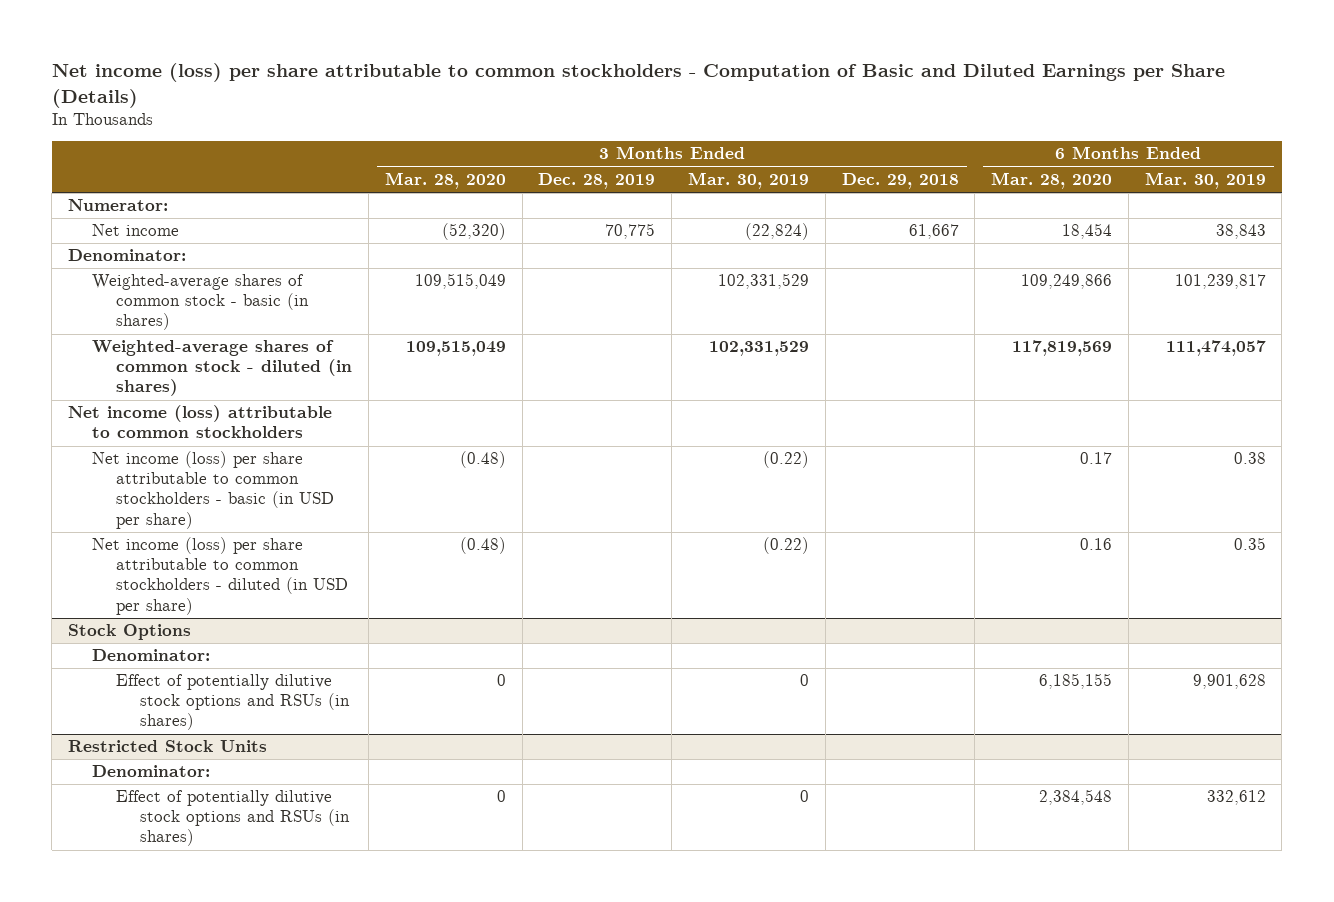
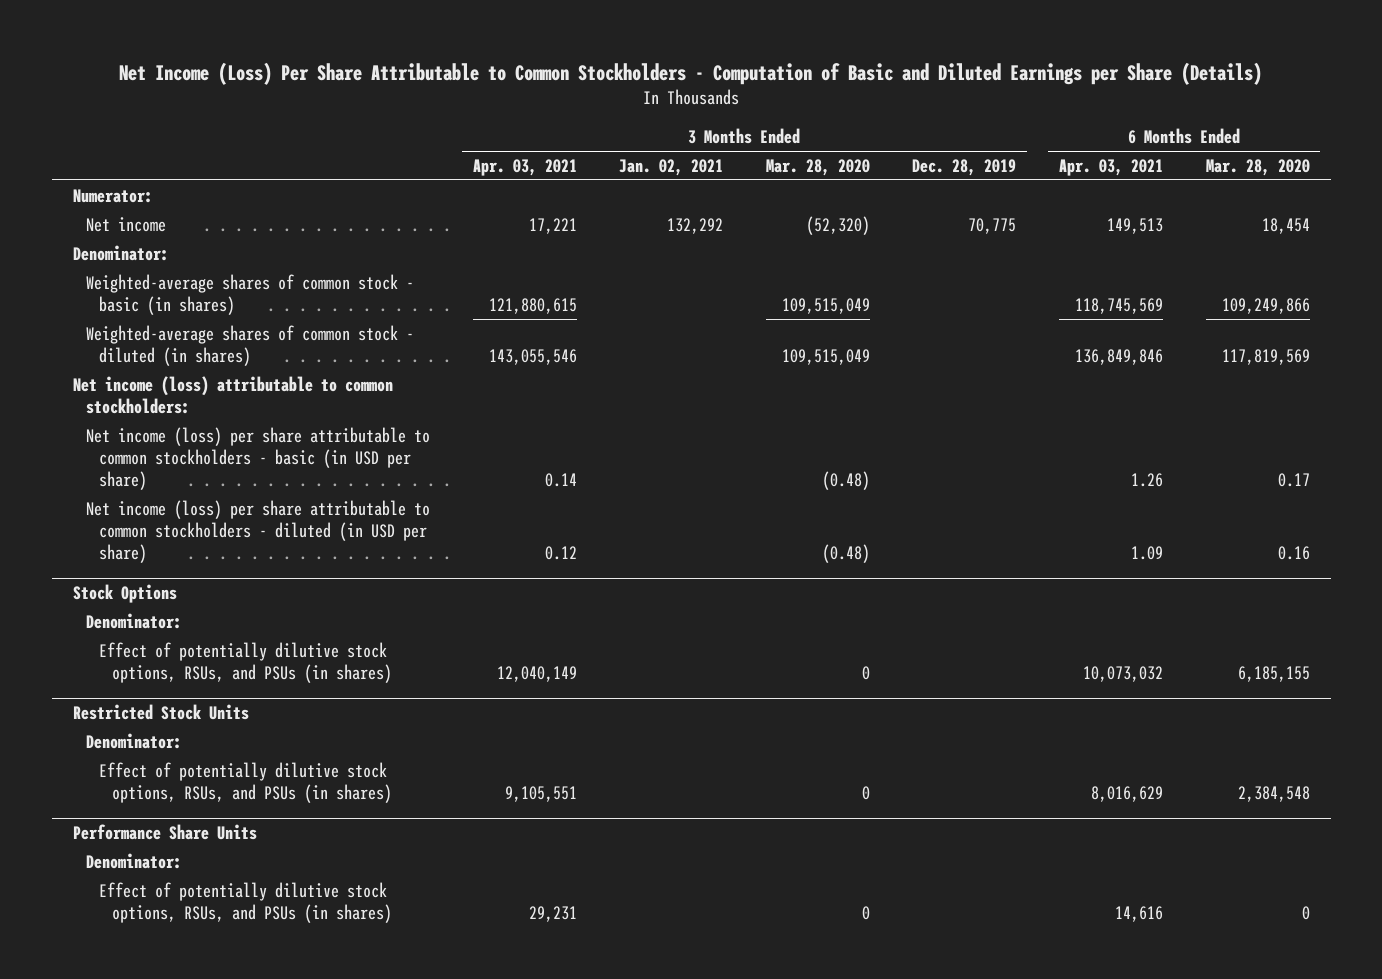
[51,63,1225,108] Net income (loss) per share attributable to common stockholders - Computation of Basic and Diluted Earnings per Share (Details) -> [119,61,1263,85] Net Income (Loss) Per Share Attributable to Common Stockholders - Computation of Basic and Diluted Earnings per Share (Details)
[687,171,809,189] Mar. 30, 2019 -> none
[841,172,959,189] Dec. 29, 2018 -> none
[1144,171,1266,189] Mar. 30, 2019 -> none
none -> [472,158,577,176] Apr. 03, 2021
none -> [619,158,724,176] Jan. 02, 2021
none -> [1058,158,1163,176] Apr. 03, 2021
[68,405,333,439] Net income (loss) attributable to common stockholders -> [72,375,393,414] Net income (loss) attributable to common stockholders:
[116,674,351,731] Effect of potentially dilutive stock options and RSUs (in shares) -> [99,641,393,683] Effect of potentially dilutive stock options, RSUs, and PSUs (in shares)
[116,790,351,847] Effect of potentially dilutive stock options and RSUs (in shares) -> [99,761,393,803] Effect of potentially dilutive stock options, RSUs, and PSUs (in shares)
none -> [72,823,257,840] Performance Share Units
none -> [86,852,183,869] Denominator:
none -> [99,881,393,923] Effect of potentially dilutive stock options, RSUs, and PSUs (in shares)

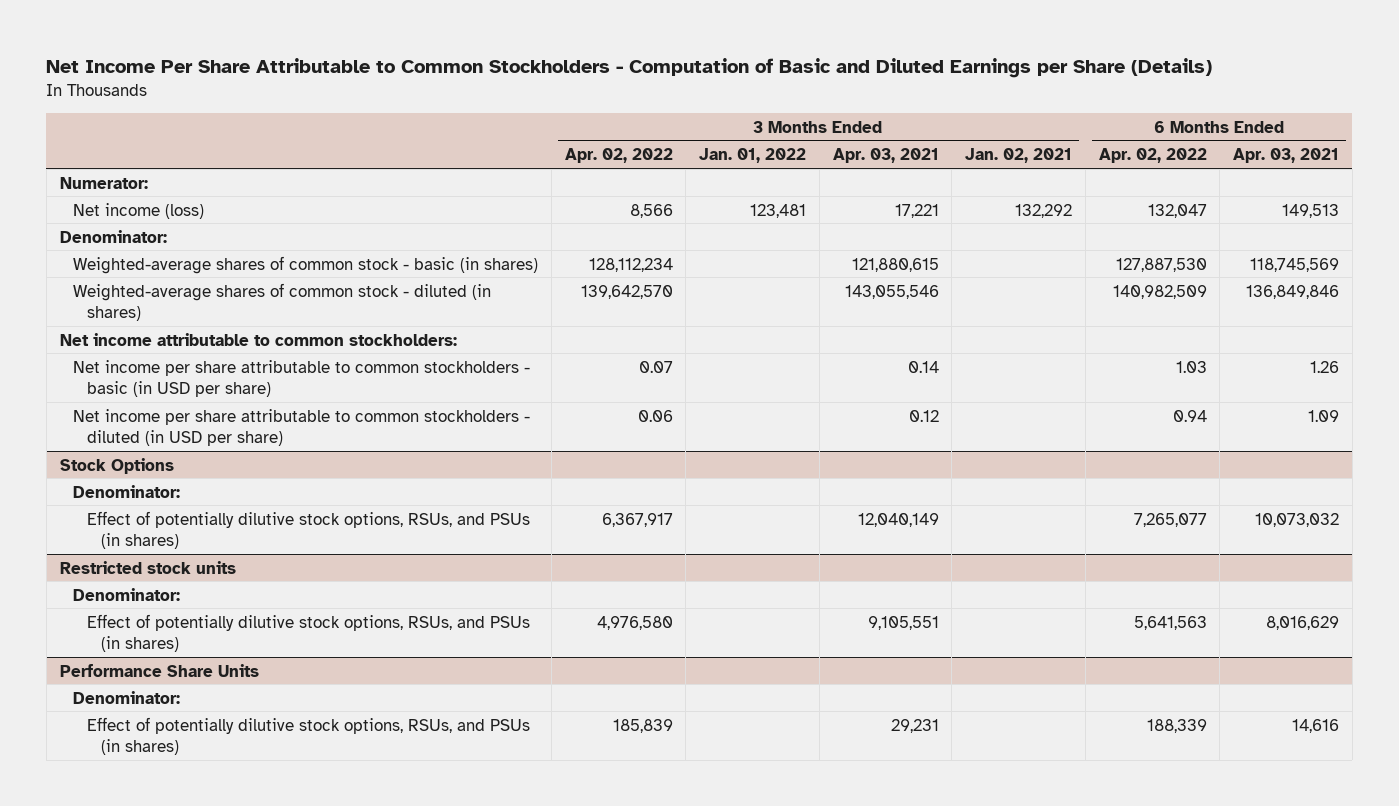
[119,61,1263,85] Net Income (Loss) Per Share Attributable to Common Stockholders - Computation of Basic and Diluted Earnings per Share (Details) -> [46,58,1213,79] Net Income Per Share Attributable to Common Stockholders - Computation of Basic and Diluted Earnings per Share (Details)
[765,158,870,176] Mar. 28, 2020 -> none
[912,158,1017,176] Dec. 28, 2019 -> none
[1205,158,1310,176] Mar. 28, 2020 -> none
none -> [564,148,673,164] Apr. 02, 2022
none -> [699,148,807,164] Jan. 01, 2022
none -> [1098,148,1207,164] Apr. 02, 2022
[86,216,167,232] Net income -> [73,202,205,219] Net income (loss)
[72,375,393,414] Net income (loss) attributable to common stockholders: -> [59,332,457,346] Net income attributable to common stockholders:
[86,426,431,491] Net income (loss) per share attributable to common stockholders - basic (in USD per share) -> [73,359,531,398] Net income per share attributable to common stockholders - basic (in USD per share)
[86,499,431,564] Net income (loss) per share attributable to common stockholders - diluted (in USD per share) -> [73,408,531,447] Net income per share attributable to common stockholders - diluted (in USD per share)
[72,703,249,720] Restricted Stock Units -> [59,560,236,574] Restricted stock units

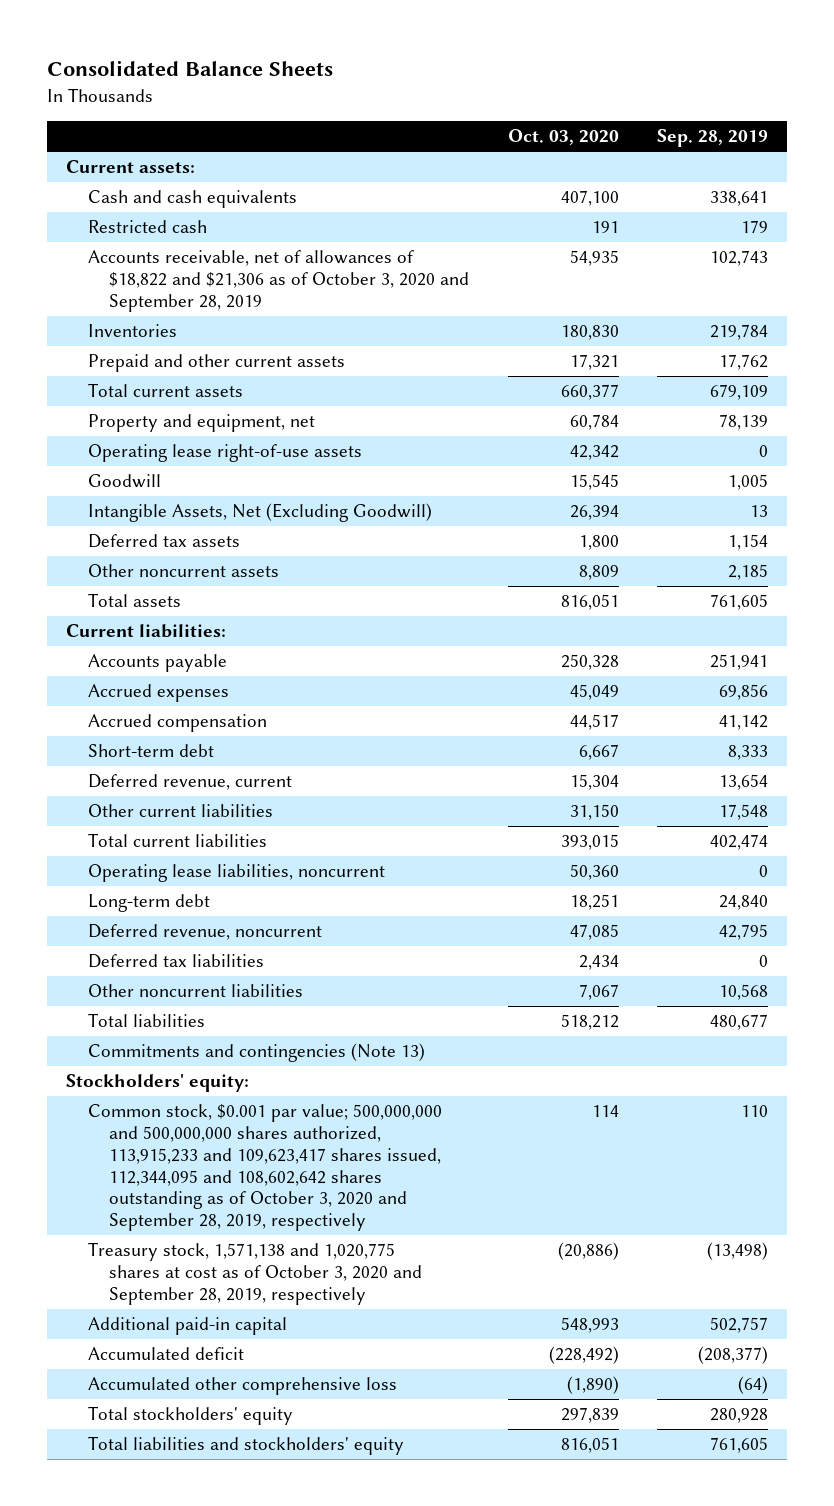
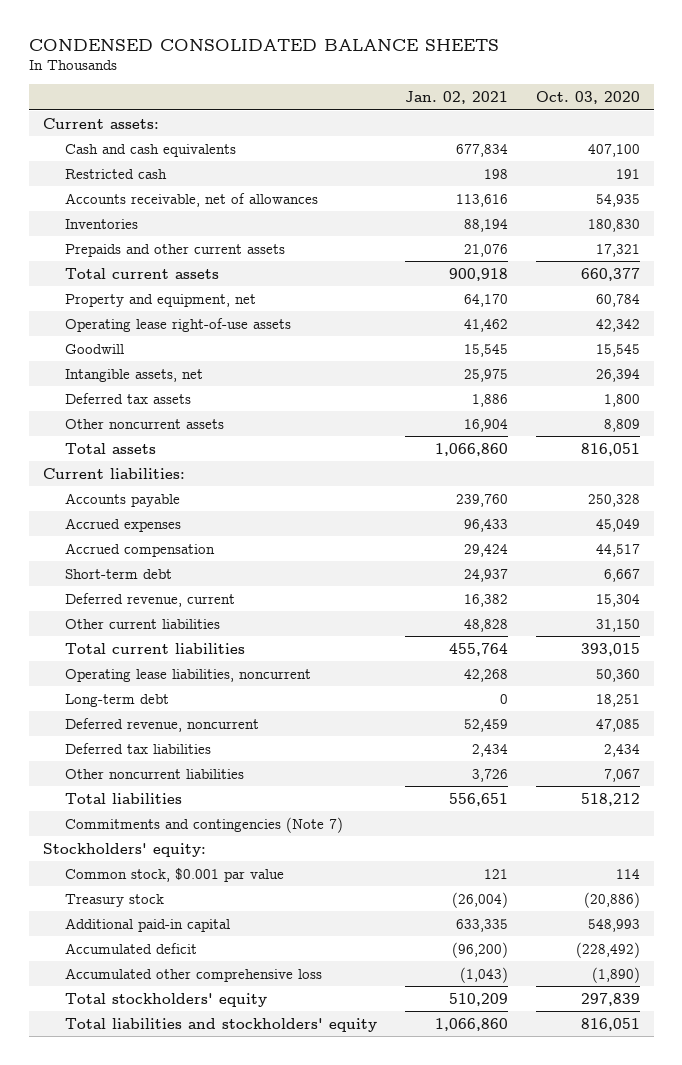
[47,60,334,77] Consolidated Balance Sheets -> [28,38,499,51] CONDENSED CONSOLIDATED BALANCE SHEETS
[656,129,768,148] Sep. 28, 2019 -> none
none -> [404,90,508,104] Jan. 02, 2021
[87,250,470,312] Accounts receivable, net of allowances of $18,822 and $21,306 as of October 3, 2020 and September 28, 2019 -> [64,192,318,207] Accounts receivable, net of allowances
[87,354,345,373] Prepaid and other current assets -> [64,243,285,257] Prepaids and other current assets
[87,503,432,523] Intangible Assets, Net (Excluding Goodwill) -> [64,368,203,382] Intangible assets, net
[87,1043,425,1063] Commitments and contingencies (Note 13) -> [64,816,343,833] Commitments and contingencies (Note 7)
[87,1104,442,1232] Common stock, $0.001 par value; 500,000,000 and 500,000,000 shares authorized, 113,915,233 and 109,623,417 shares issued, 112,344,095 and 108,602,642 shares outstanding as of October 3, 2020 and September 28, 2019, respectively -> [64,867,284,882] Common stock, $0.001 par value
[87,1242,423,1305] Treasury stock, 1,571,138 and 1,020,775 shares at cost as of October 3, 2020 and September 28, 2019, respectively -> [64,893,164,907] Treasury stock

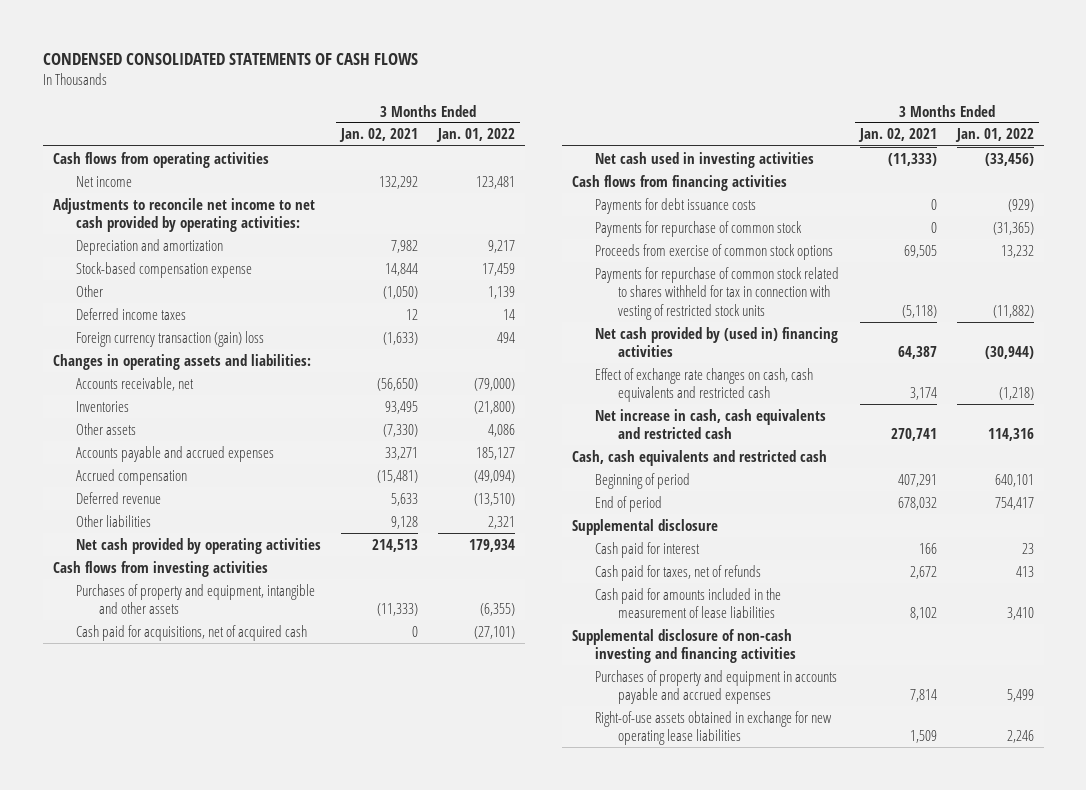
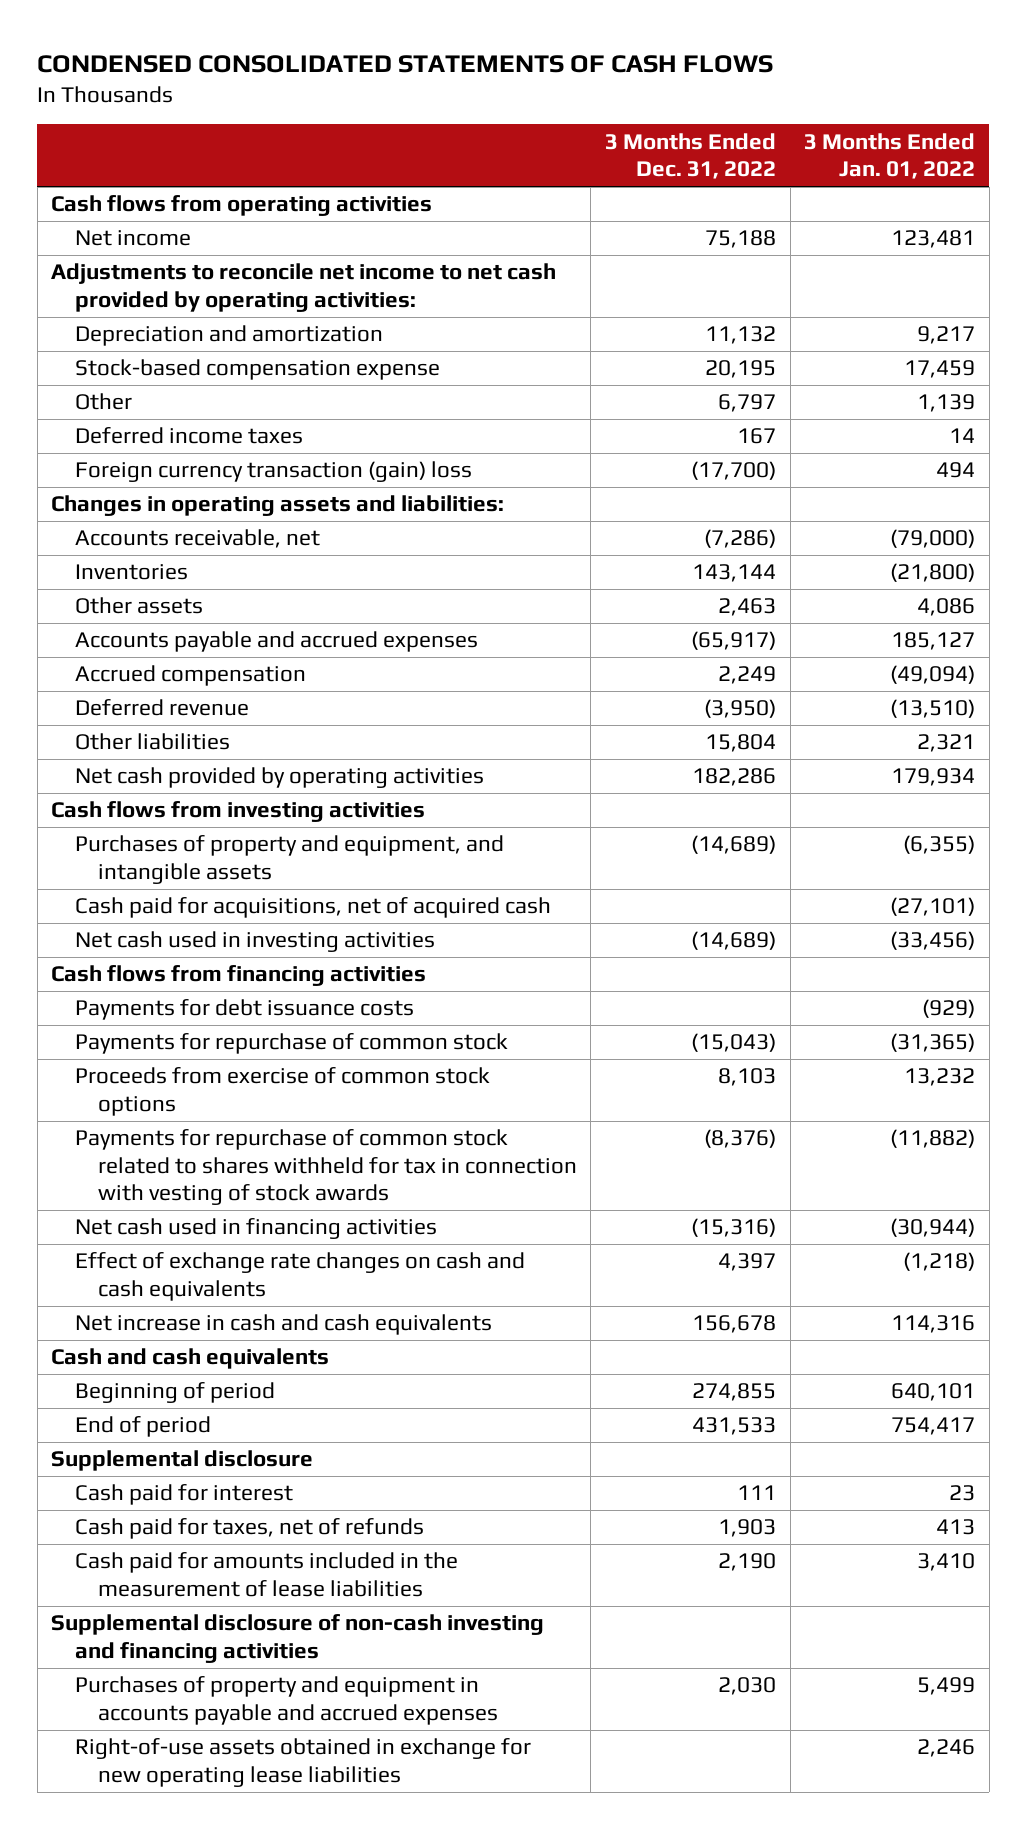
[338,128,418,143] Jan. 02, 2021 -> none
none -> [605,132,777,180] 3 Months Ended Dec. 31, 2022
[75,583,315,615] Purchases of property and equipment, intangible and other assets -> [74,835,504,884] Purchases of property and equipment, and intangible assets
[594,266,839,320] Payments for repurchase of common stock related to shares withheld for tax in connection with vesting of restricted stock units -> [74,1129,577,1206] Payments for repurchase of common stock related to shares withheld for tax in connection with vesting of stock awards
[594,326,838,358] Net cash provided by (used in) financing activities -> [74,1218,437,1240] Net cash used in financing activities
[594,367,813,403] Effect of exchange rate changes on cash, cash equivalents and restricted cash -> [74,1252,525,1301] Effect of exchange rate changes on cash and cash equivalents
[594,408,826,440] Net increase in cash, cash equivalents and restricted cash -> [74,1314,492,1336] Net increase in cash and cash equivalents
[571,449,827,466] Cash, cash equivalents and restricted cash -> [51,1348,330,1370] Cash and cash equivalents

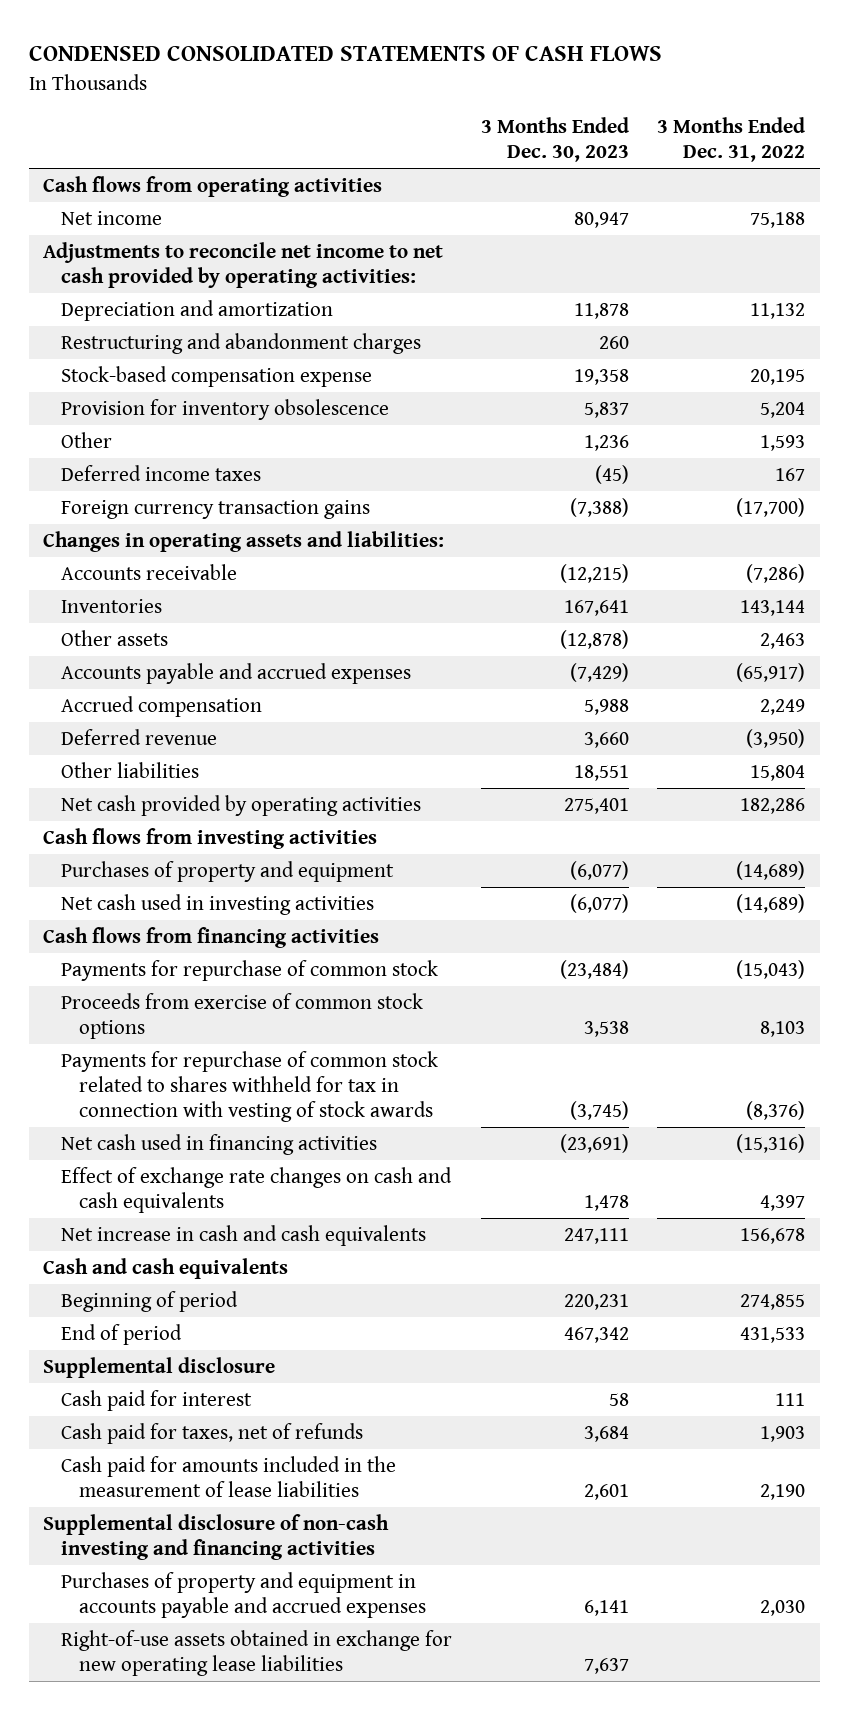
[804,132,976,180] 3 Months Ended Jan. 01, 2022 -> none
none -> [480,117,629,163] 3 Months Ended Dec. 30, 2023
none -> [61,332,422,354] Restructuring and abandonment charges
none -> [61,398,390,420] Provision for inventory obsolescence
[718,394,777,413] 6,797 -> [760,434,806,451] 1,593
[74,461,472,483] Foreign currency transaction (gain) loss -> [61,499,371,519] Foreign currency transaction gains
[74,529,320,549] Accounts receivable, net -> [61,563,238,580] Accounts receivable
[74,897,551,919] Cash paid for acquisitions, net of acquired cash -> none
[74,835,504,884] Purchases of property and equipment, and intangible assets -> [61,860,395,882] Purchases of property and equipment
[74,999,414,1021] Payments for debt issuance costs -> none

